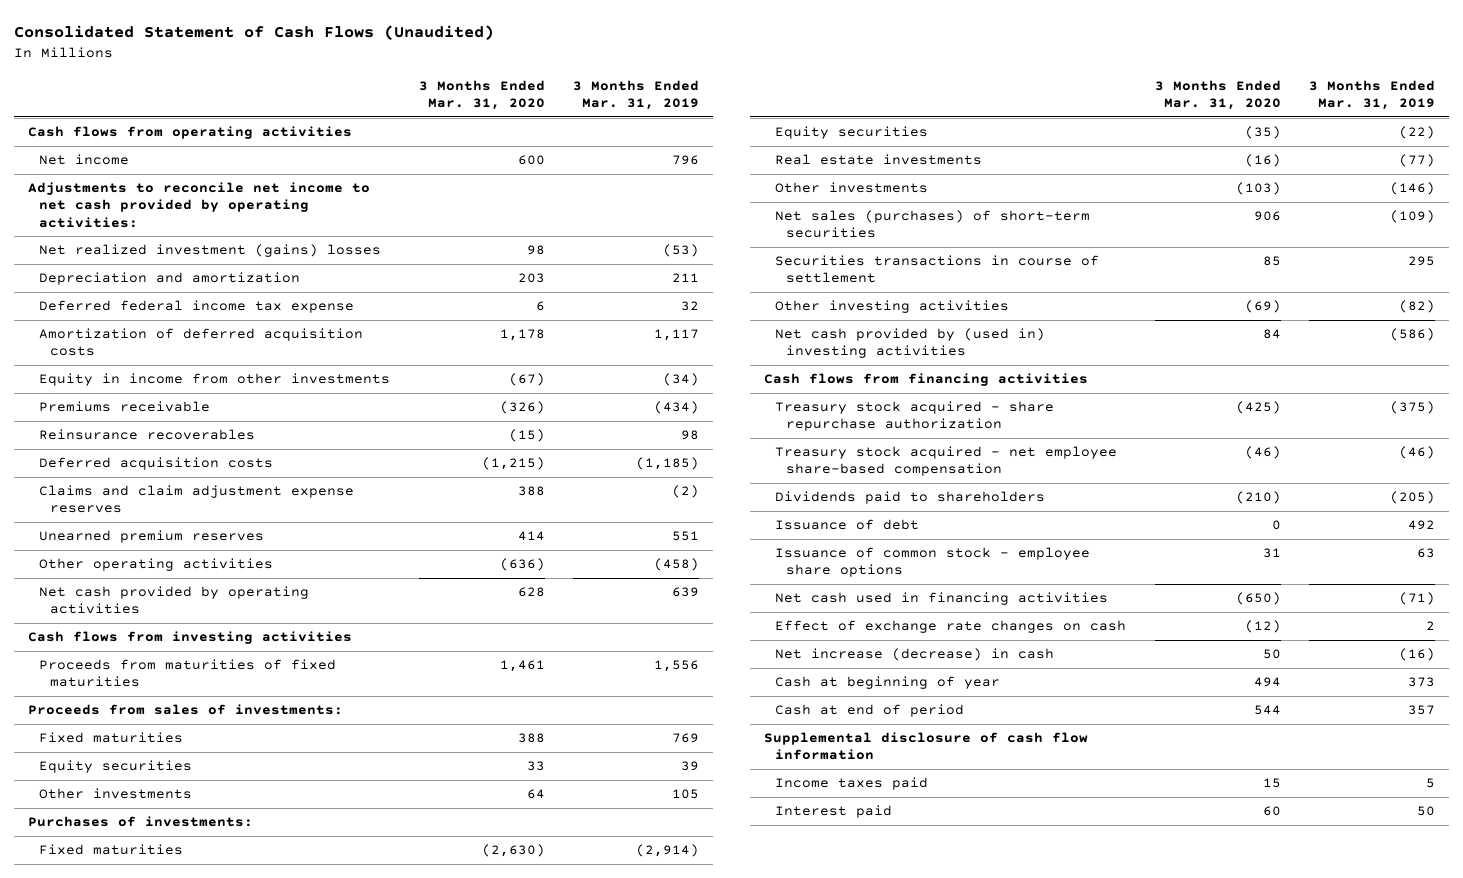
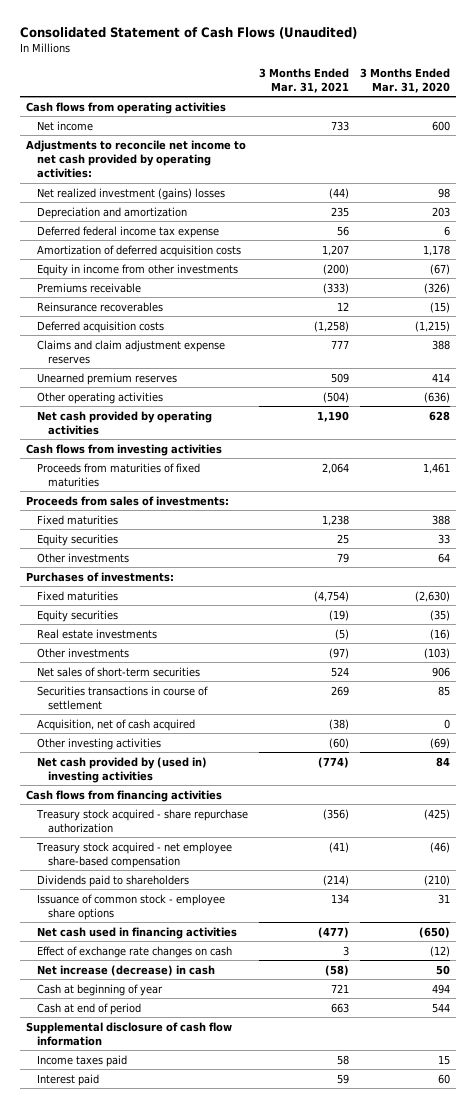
[572,79,699,110] 3 Months Ended Mar. 31, 2019 -> none
none -> [259,67,350,93] 3 Months Ended Mar. 31, 2021
[775,210,1091,239] Net sales (purchases) of short-term securities -> [36,666,200,677] Net sales of short-term securities
none -> [36,718,195,731] Acquisition, net of cash acquired
[775,519,920,531] Issuance of debt -> none

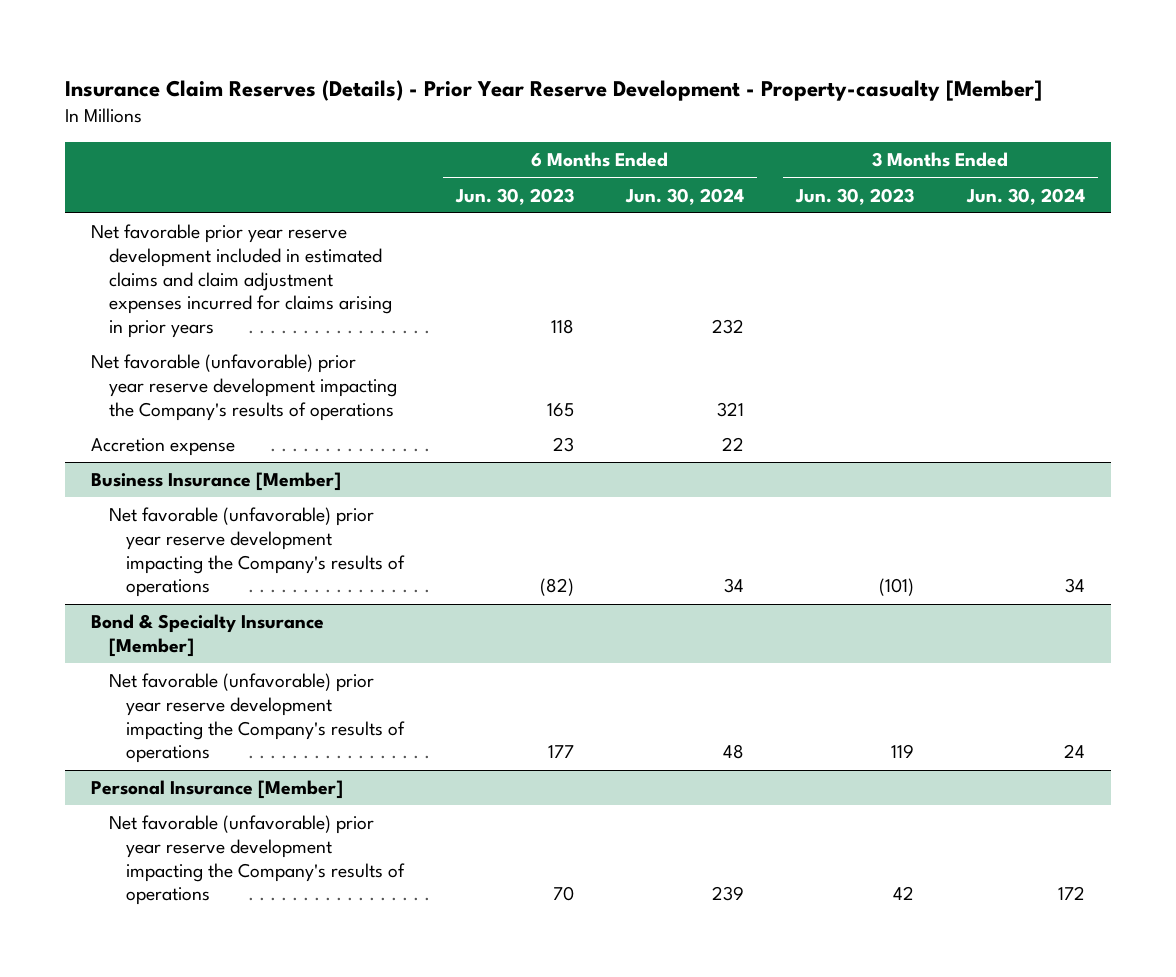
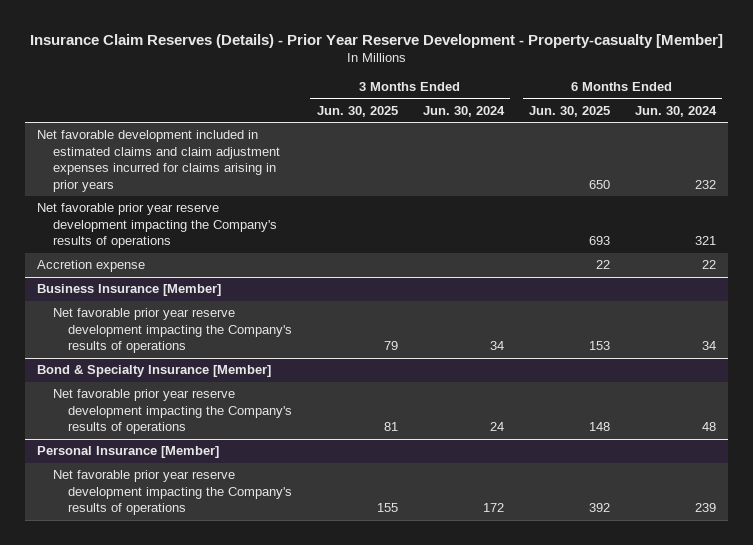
[455,187,575,205] Jun. 30, 2023 -> none
[795,187,915,205] Jun. 30, 2023 -> none
none -> [316,105,398,117] Jun. 30, 2025
none -> [528,105,610,117] Jun. 30, 2025
[91,224,392,339] Net favorable prior year reserve development included in estimated claims and claim adjustment expenses incurred for claims arising in prior years -> [37,130,280,192] Net favorable development included in estimated claims and claim adjustment expenses incurred for claims arising in prior years
[91,354,397,421] Net favorable (unfavorable) prior year reserve development impacting the Company's results of operations -> [37,203,277,249] Net favorable prior year reserve development impacting the Company's results of operations
[108,507,406,598] Net favorable (unfavorable) prior year reserve development impacting the Company's results of operations -> [52,308,292,354] Net favorable prior year reserve development impacting the Company's results of operations
[108,673,406,764] Net favorable (unfavorable) prior year reserve development impacting the Company's results of operations -> [52,389,292,435] Net favorable prior year reserve development impacting the Company's results of operations
[108,815,406,906] Net favorable (unfavorable) prior year reserve development impacting the Company's results of operations -> [52,470,292,516] Net favorable prior year reserve development impacting the Company's results of operations

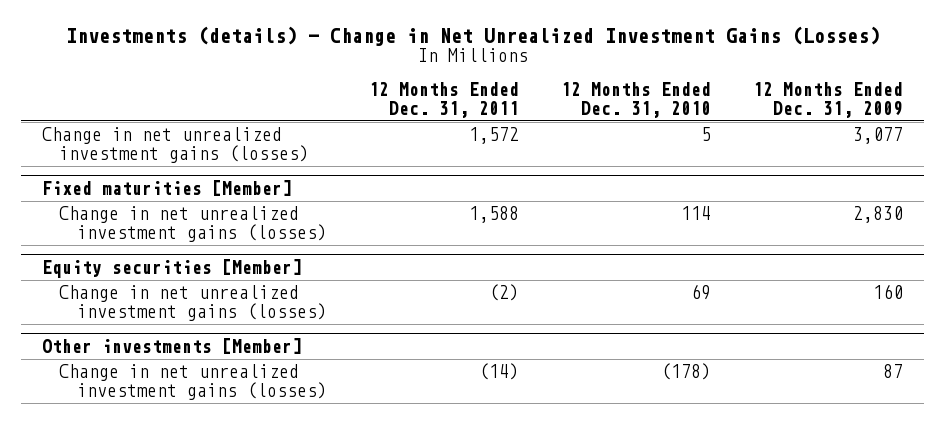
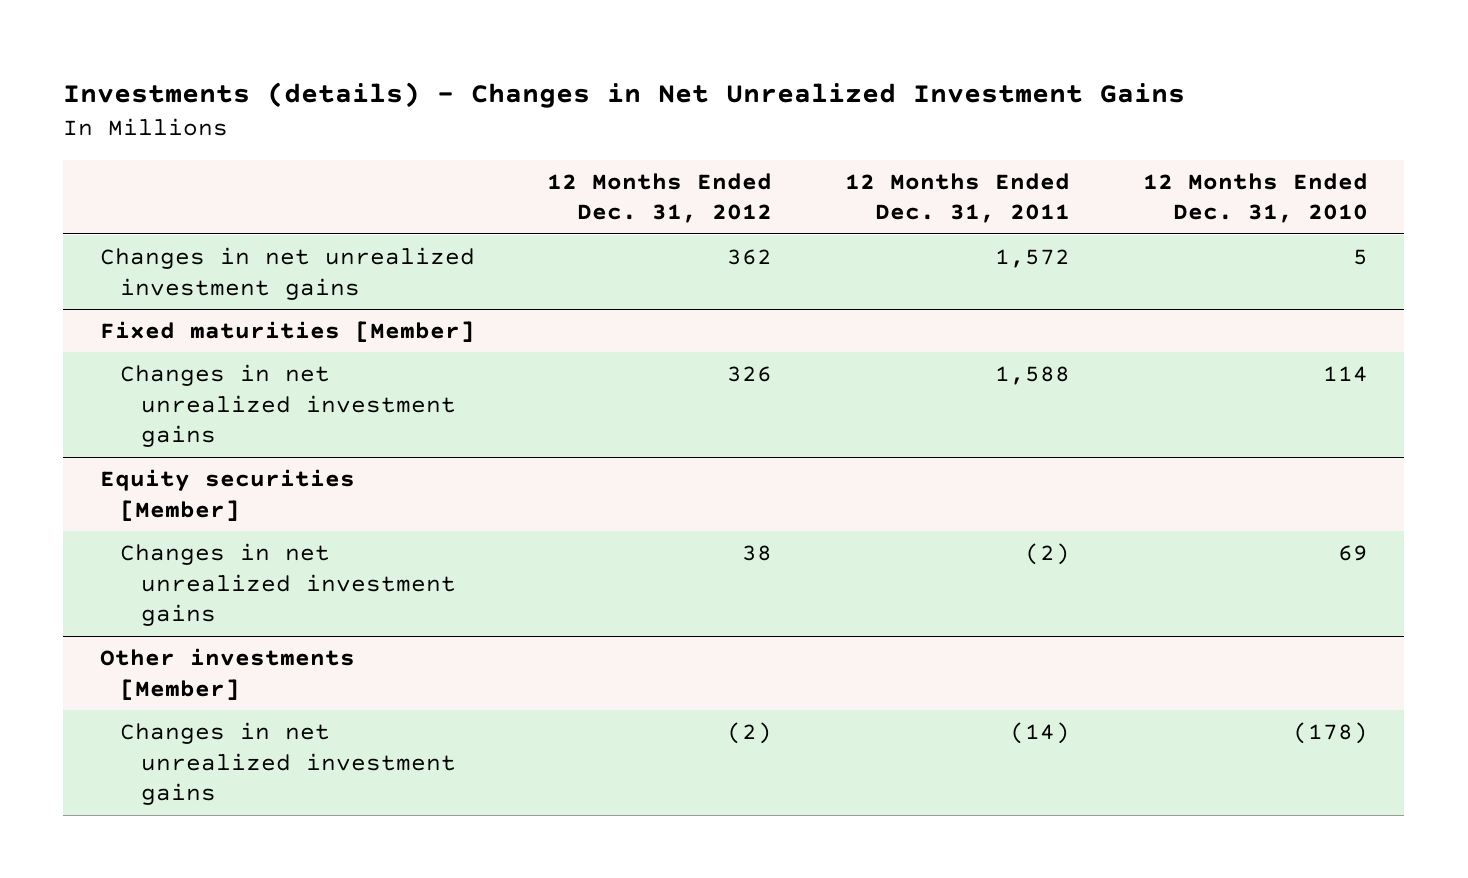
[65,25,880,46] Investments (details) - Change in Net Unrealized Investment Gains (Losses) -> [63,81,1186,108] Investments (details) - Changes in Net Unrealized Investment Gains
[753,82,904,118] 12 Months Ended Dec. 31, 2009 -> none
none -> [547,172,773,224] 12 Months Ended Dec. 31, 2012
[41,127,310,163] Change in net unrealized investment gains (losses) -> [99,247,475,300] Changes in net unrealized investment gains
[59,206,327,242] Change in net unrealized investment gains (losses) -> [120,364,456,448] Changes in net unrealized investment gains
[59,285,327,321] Change in net unrealized investment gains (losses) -> [120,543,456,627] Changes in net unrealized investment gains
[59,364,327,400] Change in net unrealized investment gains (losses) -> [120,722,456,806] Changes in net unrealized investment gains

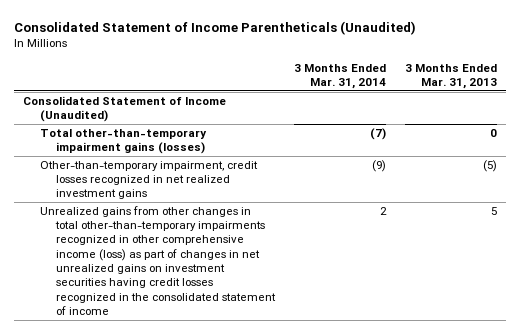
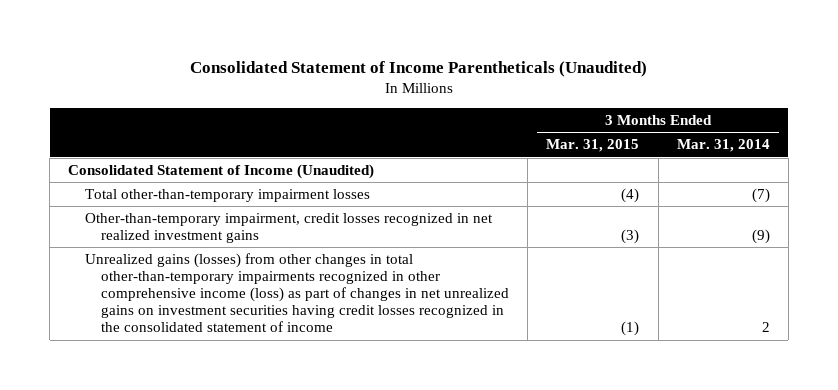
[405,63,498,89] 3 Months Ended Mar. 31, 2013 -> none
none -> [546,139,640,153] Mar. 31, 2015
[39,128,207,155] Total other-than-temporary impairment gains (losses) -> [84,189,370,203] Total other-than-temporary impairment losses
[39,205,277,316] Unrealized gains from other changes in total other-than-temporary impairments recognized in other comprehensive income (loss) as part of changes in net unrealized gains on investment securities having credit losses recognized in the consolidated statement of income -> [84,253,509,333] Unrealized gains (losses) from other changes in total other-than-temporary impairments recognized in other comprehensive income (loss) as part of changes in net unrealized gains on investment securities having credit losses recognized in the consolidated statement of income

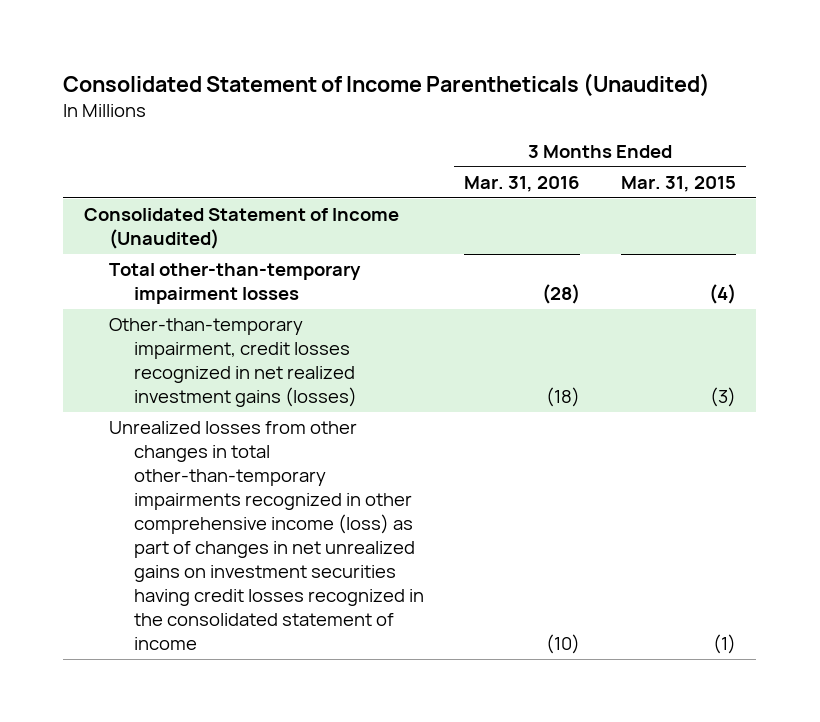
[676,139,770,153] Mar. 31, 2014 -> none
none -> [464,175,581,192] Mar. 31, 2016
[84,213,493,244] Other-than-temporary impairment, credit losses recognized in net realized investment gains -> [108,318,357,408] Other-than-temporary impairment, credit losses recognized in net realized investment gains (losses)
[84,253,509,333] Unrealized gains (losses) from other changes in total other-than-temporary impairments recognized in other comprehensive income (loss) as part of changes in net unrealized gains on investment securities having credit losses recognized in the consolidated statement of income -> [108,421,424,651] Unrealized losses from other changes in total other-than-temporary impairments recognized in other comprehensive income (loss) as part of changes in net unrealized gains on investment securities having credit losses recognized in the consolidated statement of income

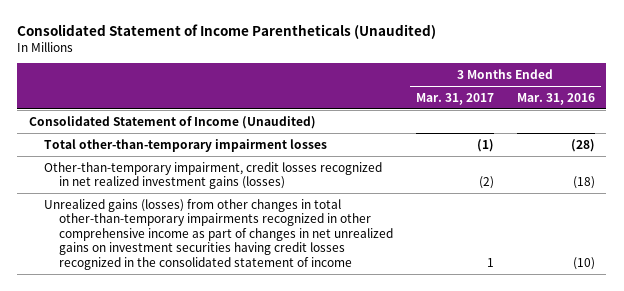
[620,175,736,192] Mar. 31, 2015 -> none
none -> [415,92,494,105] Mar. 31, 2017
[108,421,424,651] Unrealized losses from other changes in total other-than-temporary impairments recognized in other comprehensive income (loss) as part of changes in net unrealized gains on investment securities having credit losses recognized in the consolidated statement of income -> [43,198,393,270] Unrealized gains (losses) from other changes in total other-than-temporary impairments recognized in other comprehensive income as part of changes in net unrealized gains on investment securities having credit losses recognized in the consolidated statement of income

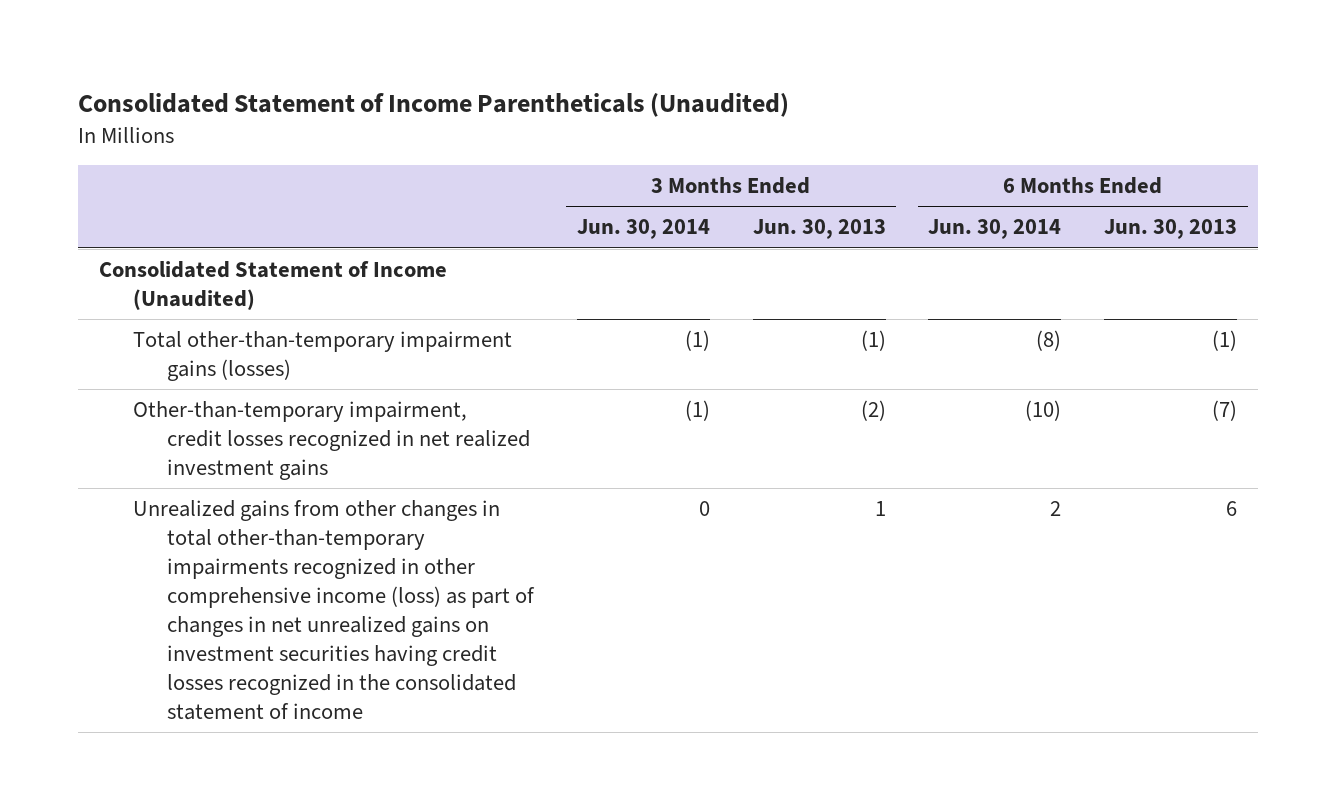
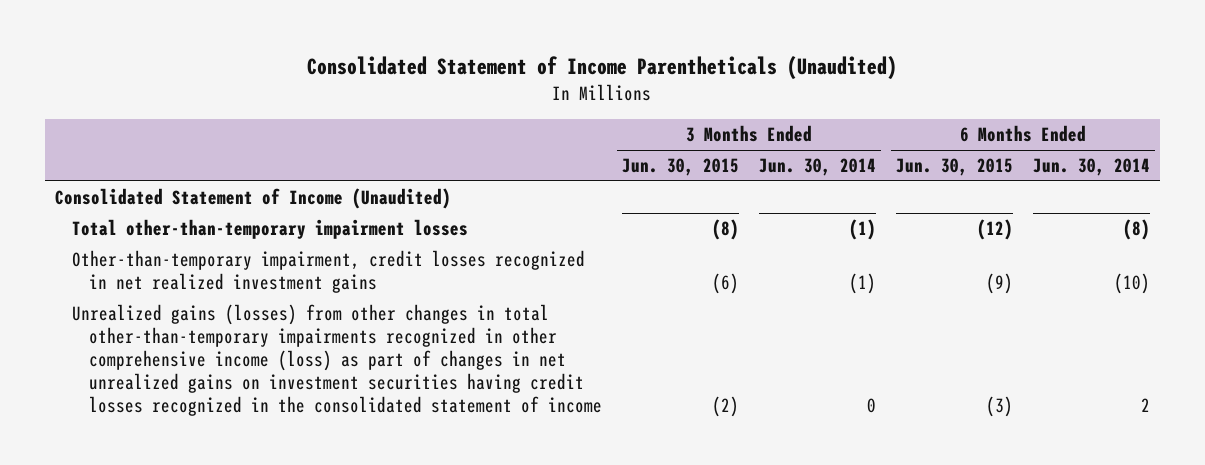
[752,219,886,240] Jun. 30, 2013 -> none
[1103,219,1237,240] Jun. 30, 2013 -> none
none -> [622,158,740,177] Jun. 30, 2015
none -> [896,158,1014,177] Jun. 30, 2015
[133,331,513,382] Total other-than-temporary impairment gains (losses) -> [71,219,468,240] Total other-than-temporary impairment losses
[133,500,536,721] Unrealized gains from other changes in total other-than-temporary impairments recognized in other comprehensive income (loss) as part of changes in net unrealized gains on investment securities having credit losses recognized in the consolidated statement of income -> [71,304,603,416] Unrealized gains (losses) from other changes in total other-than-temporary impairments recognized in other comprehensive income (loss) as part of changes in net unrealized gains on investment securities having credit losses recognized in the consolidated statement of income

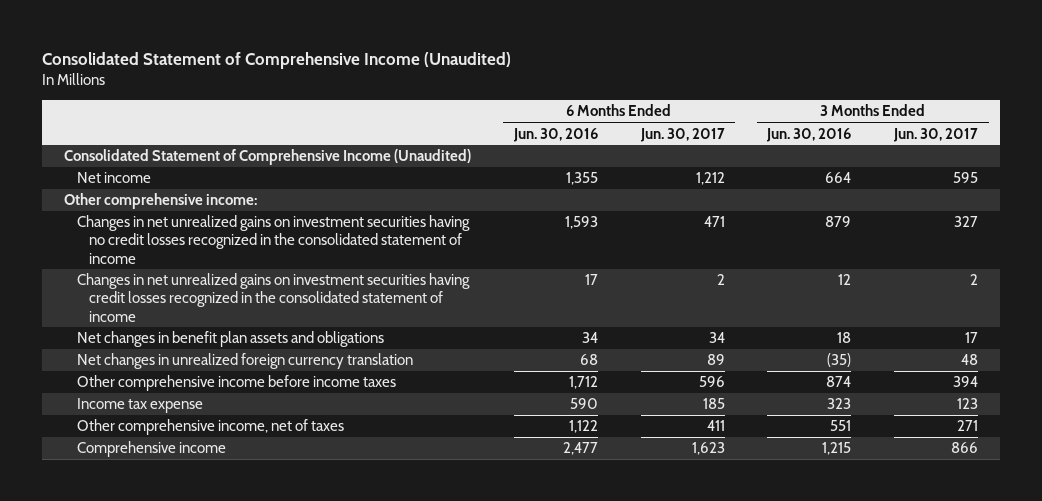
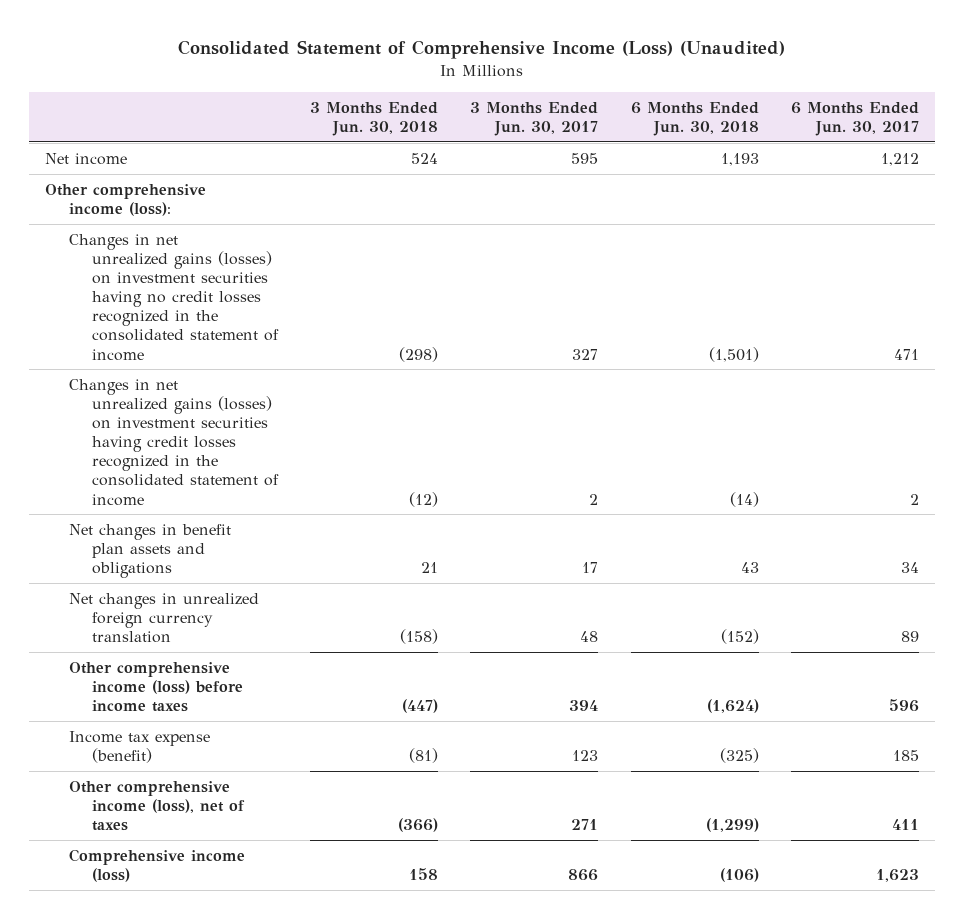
[42,52,512,70] Consolidated Statement of Comprehensive Income (Unaudited) -> [177,40,785,60] Consolidated Statement of Comprehensive Income (Loss) (Unaudited)
[512,127,598,142] Jun. 30, 2016 -> none
[766,127,852,142] Jun. 30, 2016 -> none
none -> [310,101,439,136] 3 Months Ended Jun. 30, 2018
none -> [630,101,759,136] 6 Months Ended Jun. 30, 2018
[63,149,471,166] Consolidated Statement of Comprehensive Income (Unaudited) -> none
[63,193,257,210] Other comprehensive income: -> [45,183,207,217] Other comprehensive income (loss):
[76,215,470,264] Changes in net unrealized gains on investment securities having no credit losses recognized in the consolidated statement of income -> [68,233,280,361] Changes in net unrealized gains (losses) on investment securities having no credit losses recognized in the consolidated statement of income
[76,273,470,322] Changes in net unrealized gains on investment securities having credit losses recognized in the consolidated statement of income -> [68,378,280,506] Changes in net unrealized gains (losses) on investment securities having credit losses recognized in the consolidated statement of income
[76,375,396,392] Other comprehensive income before income taxes -> [68,661,244,713] Other comprehensive income (loss) before income taxes
[76,398,203,414] Income tax expense -> [68,730,210,764] Income tax expense (benefit)
[76,419,344,436] Other comprehensive income, net of taxes -> [68,780,246,832] Other comprehensive income (loss), net of taxes
[76,441,226,458] Comprehensive income -> [68,848,245,883] Comprehensive income (loss)

